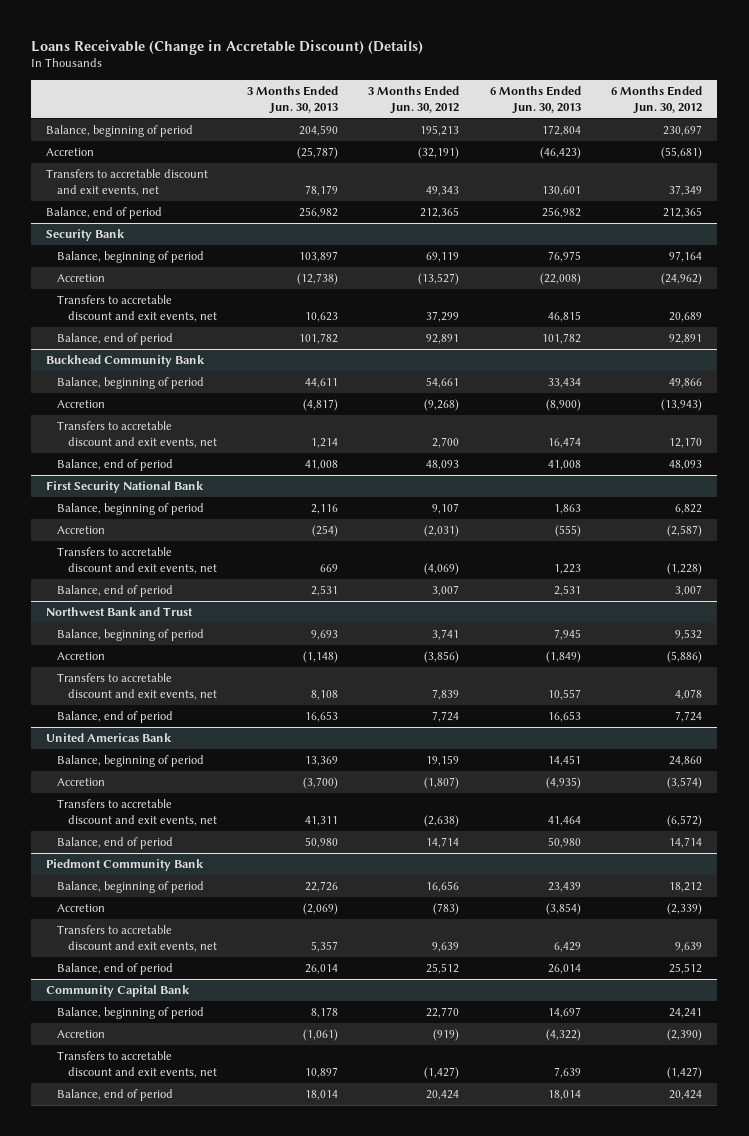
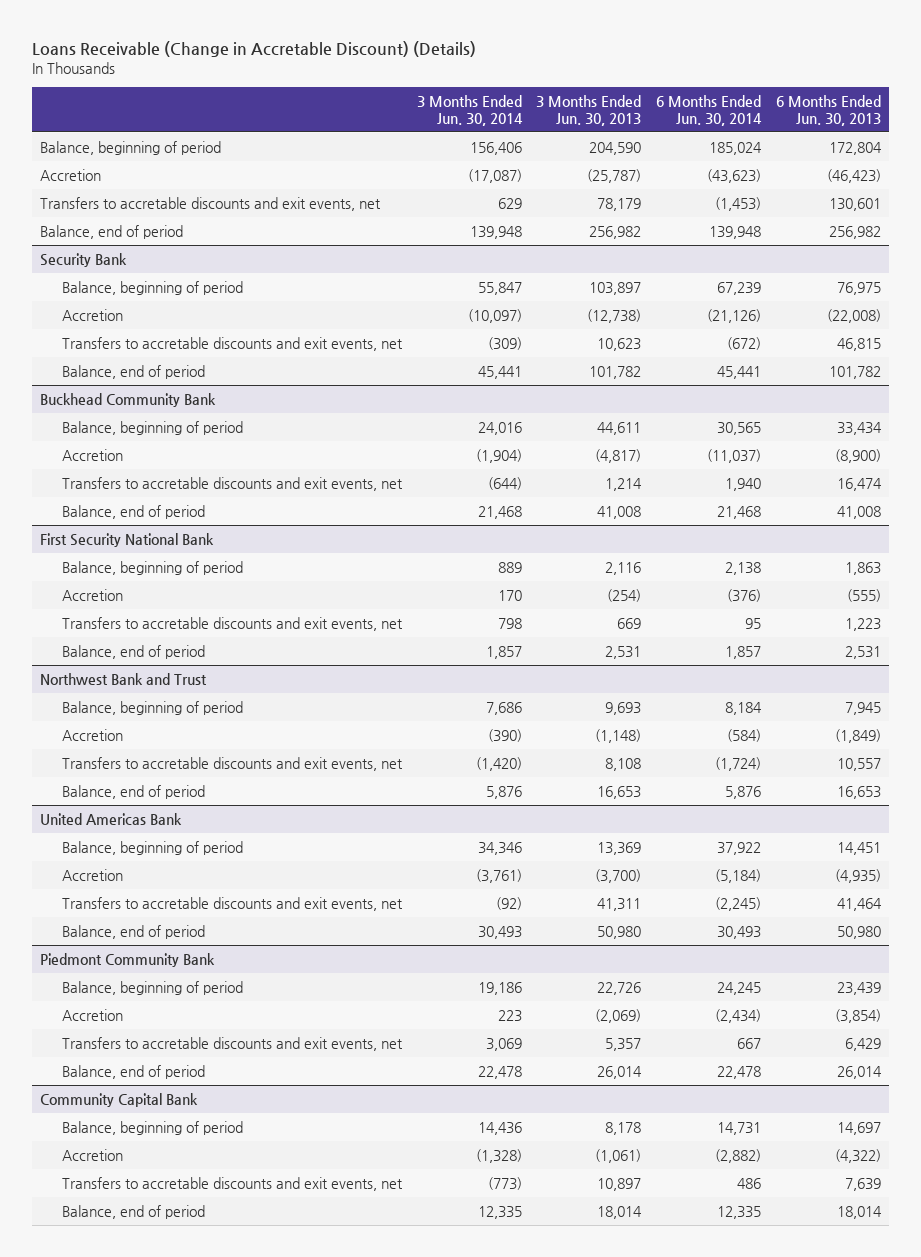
[368,85,460,114] 3 Months Ended Jun. 30, 2012 -> none
[611,85,703,114] 6 Months Ended Jun. 30, 2012 -> none
none -> [416,94,523,126] 3 Months Ended Jun. 30, 2014
none -> [656,94,763,126] 6 Months Ended Jun. 30, 2014
[46,168,209,196] Transfers to accretable discount and exit events, net -> [39,196,381,211] Transfers to accretable discounts and exit events, net
[57,294,217,322] Transfers to accretable discount and exit events, net -> [61,336,403,351] Transfers to accretable discounts and exit events, net
[57,420,217,448] Transfers to accretable discount and exit events, net -> [61,476,403,491] Transfers to accretable discounts and exit events, net
[57,546,217,574] Transfers to accretable discount and exit events, net -> [61,616,403,631] Transfers to accretable discounts and exit events, net
[57,672,217,700] Transfers to accretable discount and exit events, net -> [61,756,403,771] Transfers to accretable discounts and exit events, net
[57,798,217,826] Transfers to accretable discount and exit events, net -> [61,896,403,911] Transfers to accretable discounts and exit events, net
[57,924,217,952] Transfers to accretable discount and exit events, net -> [61,1036,403,1051] Transfers to accretable discounts and exit events, net
[57,1050,217,1078] Transfers to accretable discount and exit events, net -> [61,1176,403,1191] Transfers to accretable discounts and exit events, net

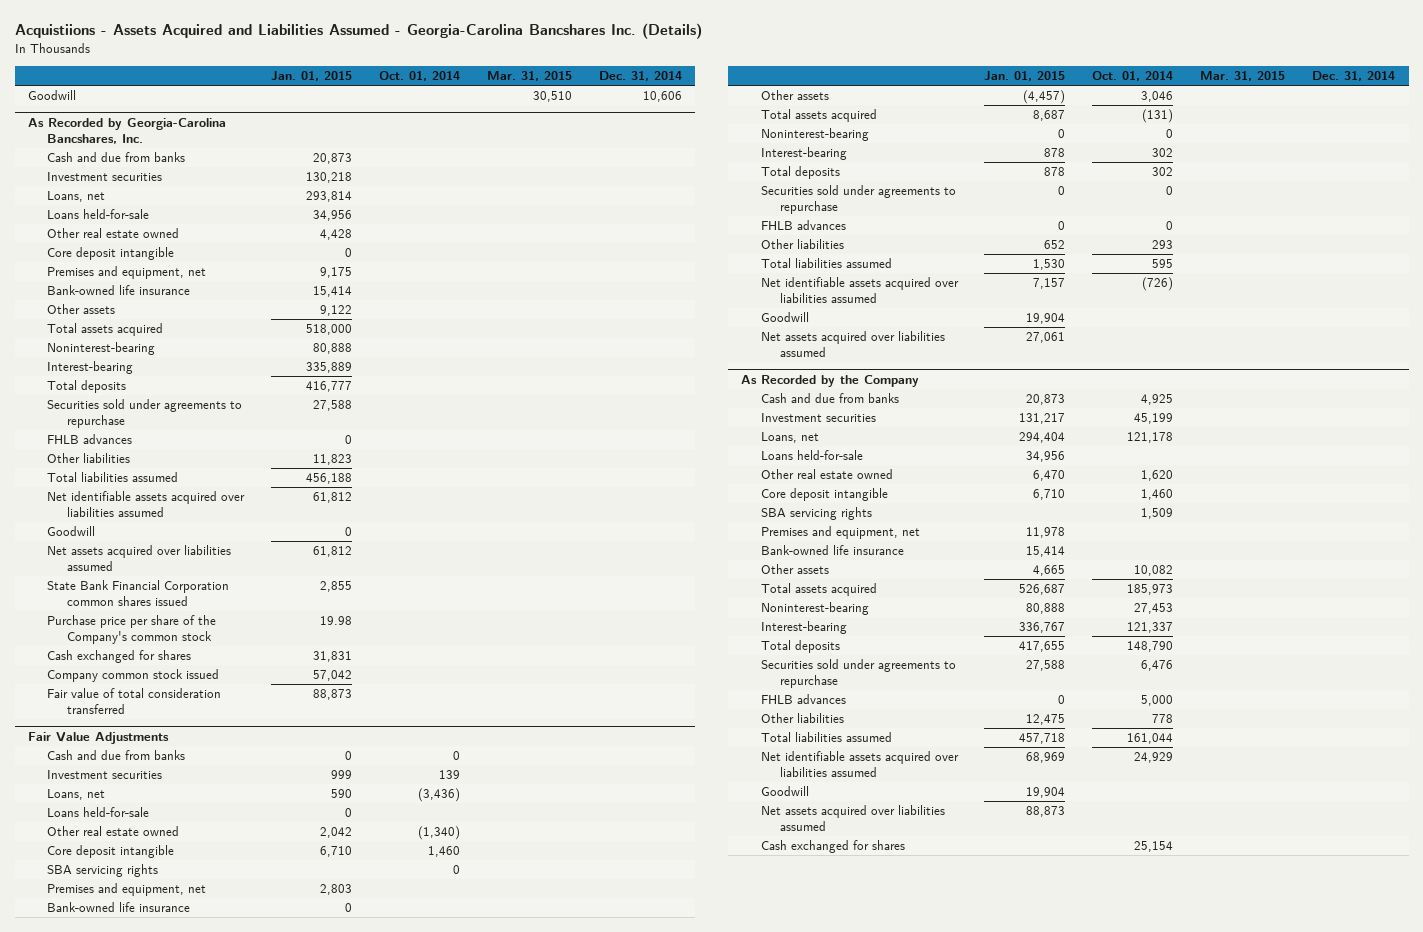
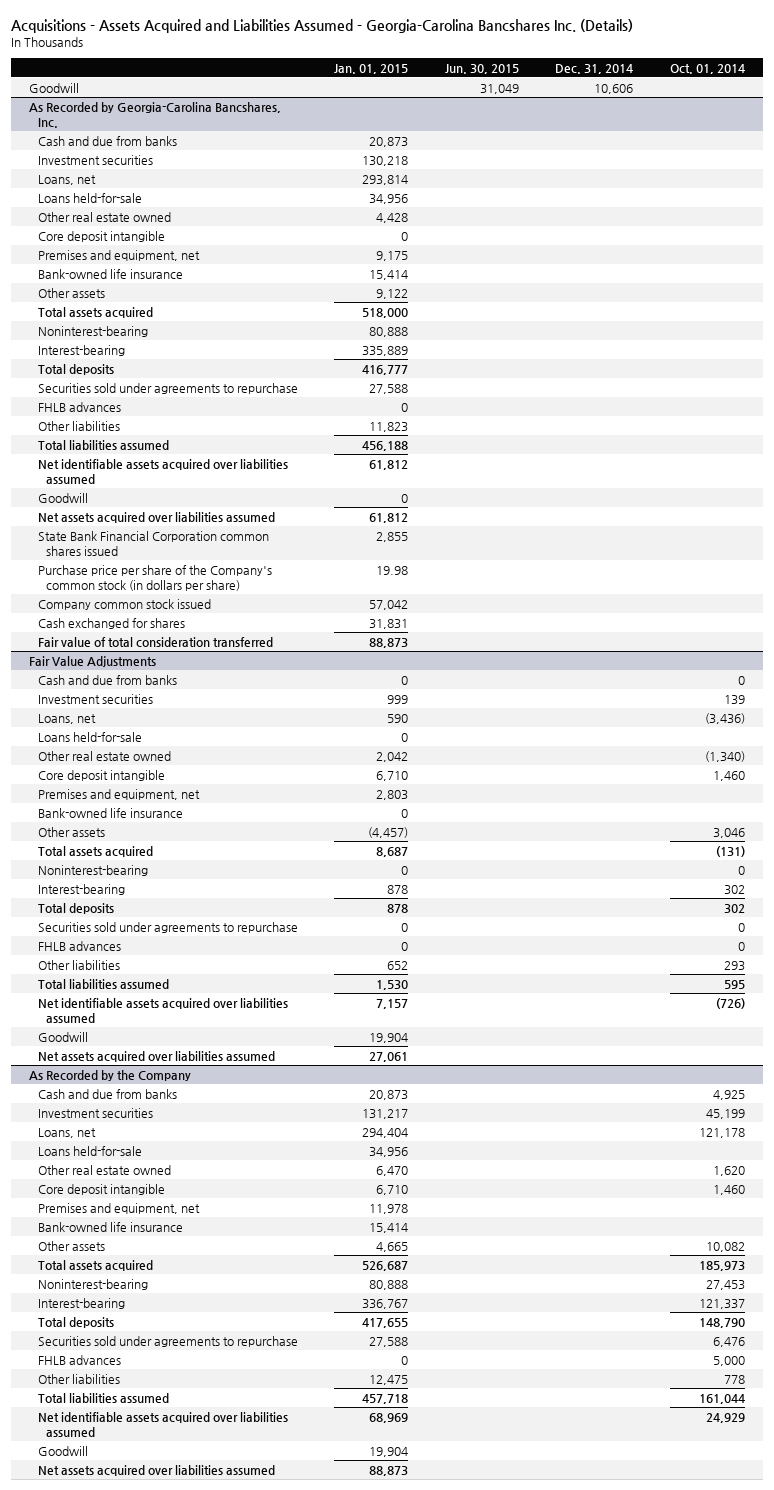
[14,23,702,40] Acquistiions - Assets Acquired and Liabilities Assumed - Georgia-Carolina Bancshares Inc. (Details) -> [10,18,633,33] Acquisitions - Assets Acquired and Liabilities Assumed - Georgia-Carolina Bancshares Inc. (Details)
[487,71,573,82] Mar. 31, 2015 -> none
none -> [444,63,519,74] Jun. 30, 2015
[47,615,217,645] Purchase price per share of the Company's common stock -> [37,564,272,591] Purchase price per share of the Company's common stock (in dollars per share)
[47,650,192,664] Cash exchanged for shares -> [37,617,185,629] Cash exchanged for shares
[47,864,159,878] SBA servicing rights -> none
[760,507,872,521] SBA servicing rights -> none
[760,840,905,854] Cash exchanged for shares -> none

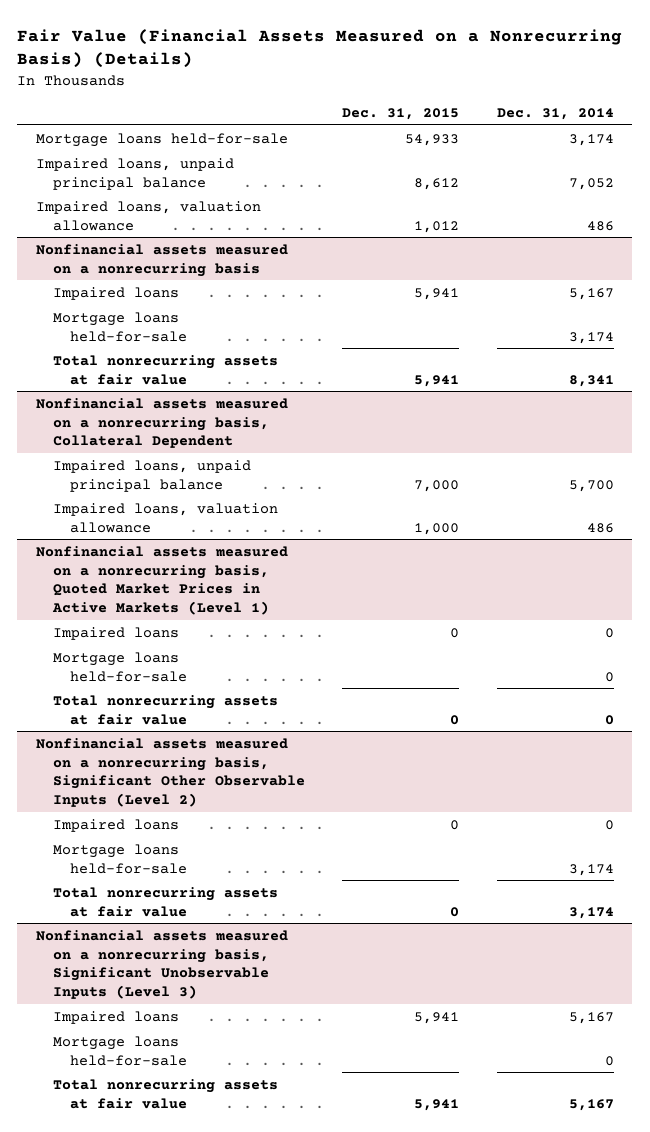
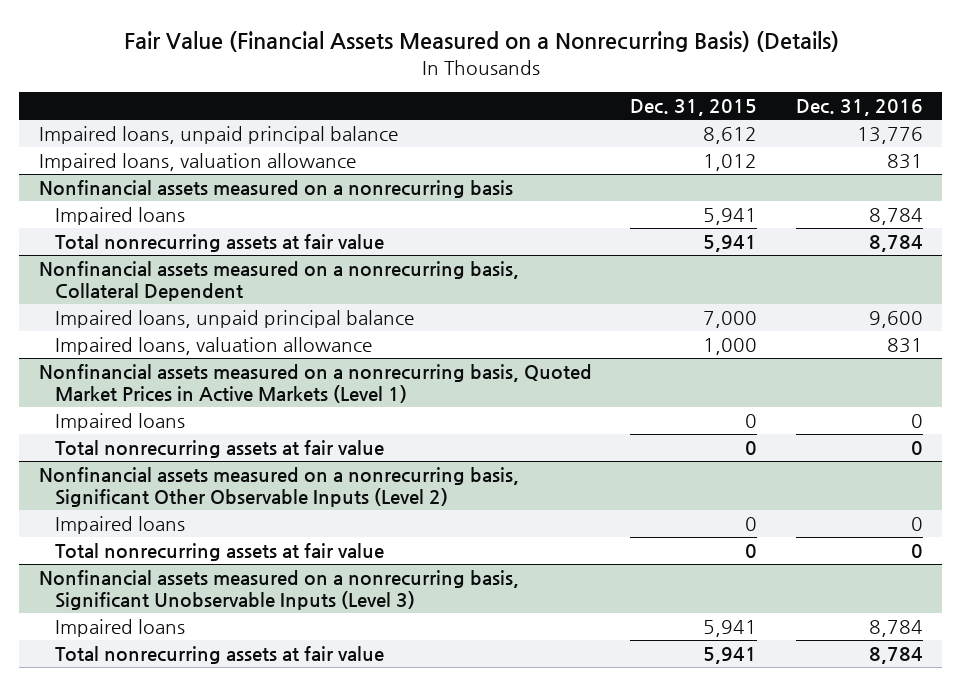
[496,107,614,120] Dec. 31, 2014 -> none
none -> [795,99,923,117] Dec. 31, 2016
[36,132,289,147] Mortgage loans held-for-sale -> none
[52,311,187,342] Mortgage loans held-for-sale -> none
[52,651,187,682] Mortgage loans held-for-sale -> none
[52,843,187,874] Mortgage loans held-for-sale -> none
[52,1035,187,1066] Mortgage loans held-for-sale -> none

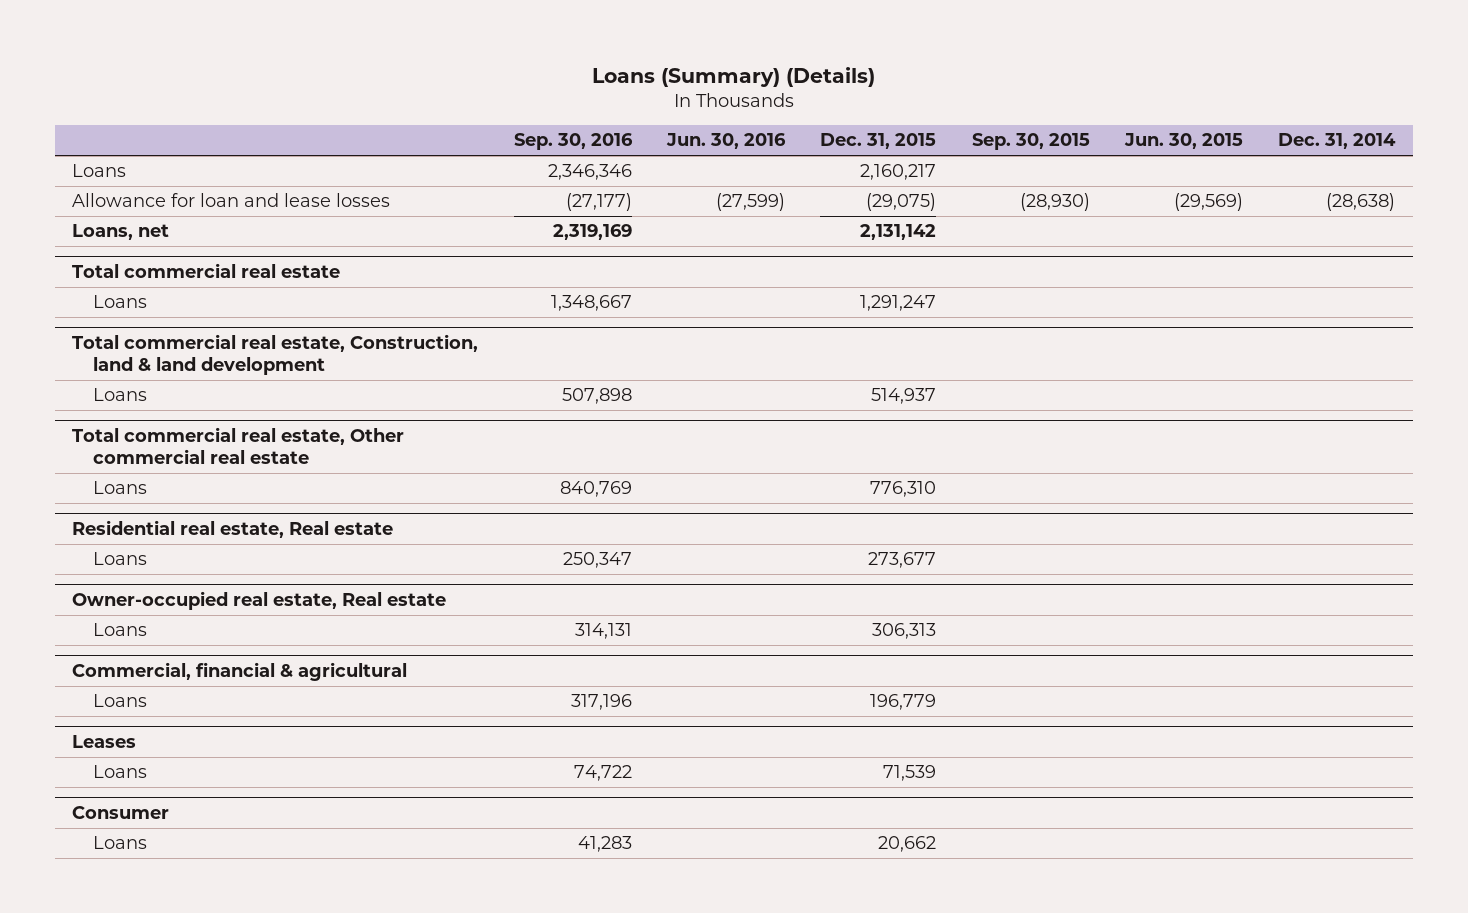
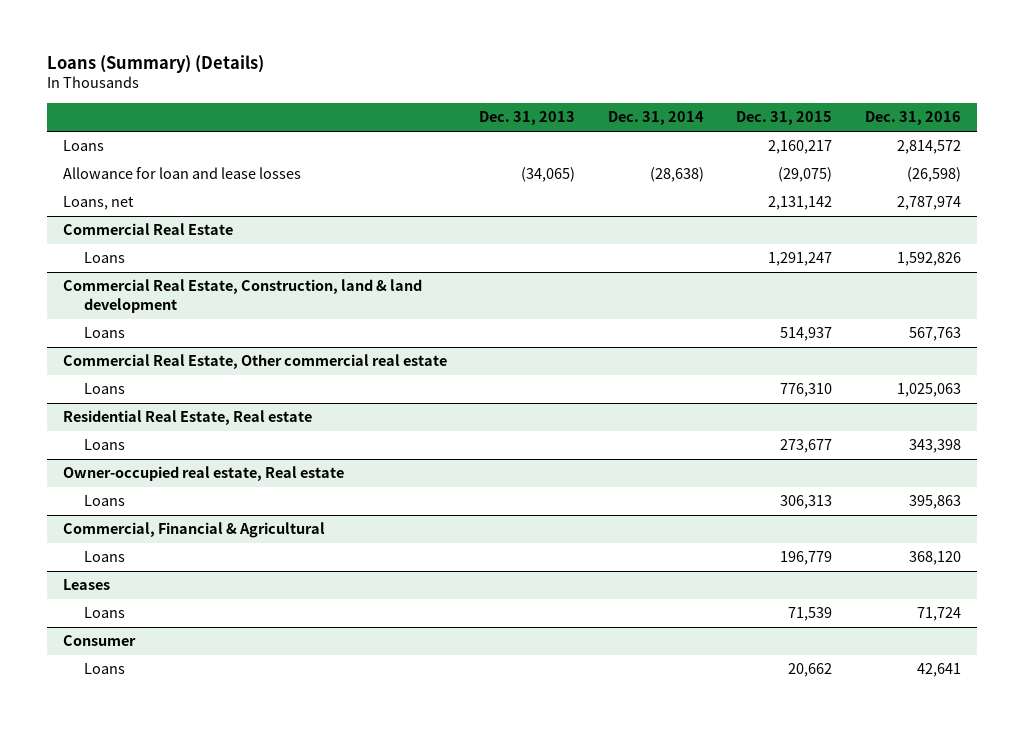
[513,133,633,151] Sep. 30, 2016 -> none
[666,133,787,150] Jun. 30, 2016 -> none
[971,133,1090,151] Sep. 30, 2015 -> none
[1123,133,1243,150] Jun. 30, 2015 -> none
none -> [479,111,576,126] Dec. 31, 2013
none -> [864,111,961,126] Dec. 31, 2016
[72,263,341,279] Total commercial real estate -> [62,223,233,236] Commercial Real Estate
[72,334,479,376] Total commercial real estate, Construction, land & land development -> [62,279,422,313] Commercial Real Estate, Construction, land & land development
[72,427,405,465] Total commercial real estate, Other commercial real estate -> [62,354,447,370] Commercial Real Estate, Other commercial real estate
[72,520,394,539] Residential real estate, Real estate -> [62,410,312,426] Residential Real Estate, Real estate
[72,662,408,682] Commercial, financial & agricultural -> [62,522,325,539] Commercial, Financial & Agricultural

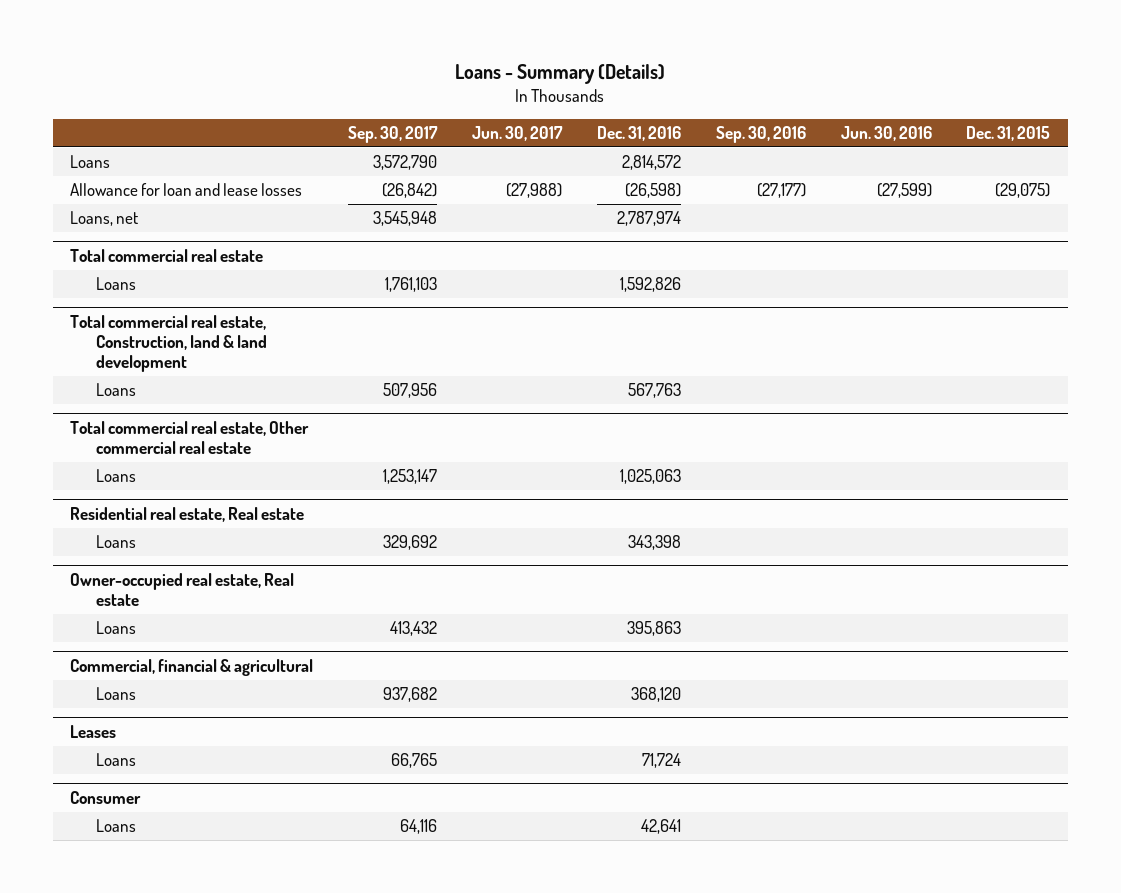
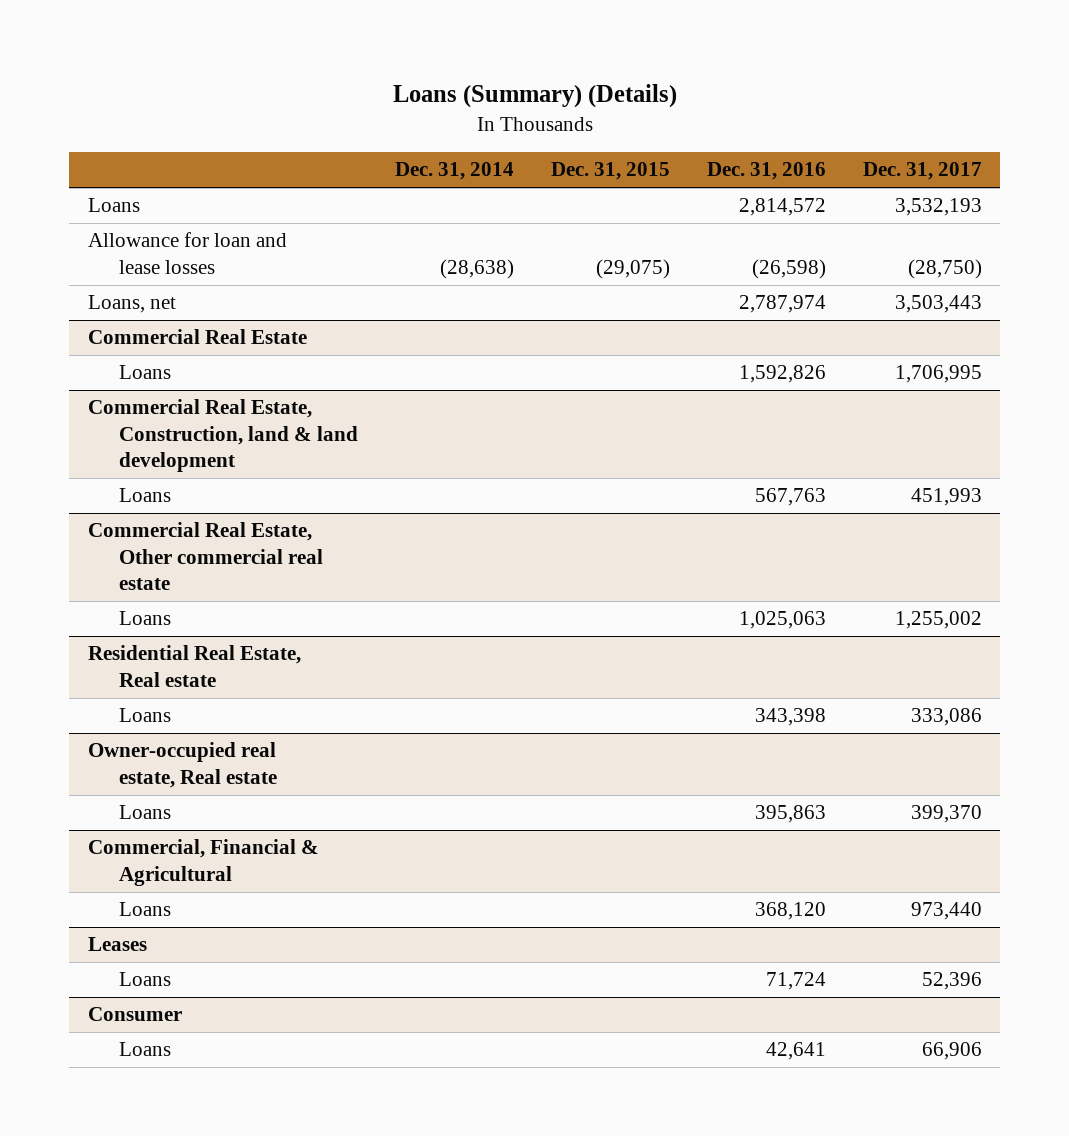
[455,64,666,85] Loans - Summary (Details) -> [392,84,677,109] Loans (Summary) (Details)
[348,125,439,143] Sep. 30, 2017 -> none
[472,125,564,141] Jun. 30, 2017 -> none
[715,125,806,143] Sep. 30, 2016 -> none
[840,125,932,141] Jun. 30, 2016 -> none
none -> [395,162,515,181] Dec. 31, 2014
none -> [862,162,982,181] Dec. 31, 2017
[70,249,264,263] Total commercial real estate -> [87,329,307,345] Commercial Real Estate
[70,315,268,373] Total commercial real estate, Construction, land & land development -> [87,399,359,473] Commercial Real Estate, Construction, land & land development
[70,421,310,455] Total commercial real estate, Other commercial real estate -> [87,522,324,591] Commercial Real Estate, Other commercial real estate
[70,507,305,523] Residential real estate, Real estate -> [87,645,301,687] Residential Real Estate, Real estate
[70,659,314,677] Commercial, financial & agricultural -> [87,839,319,886] Commercial, Financial & Agricultural

